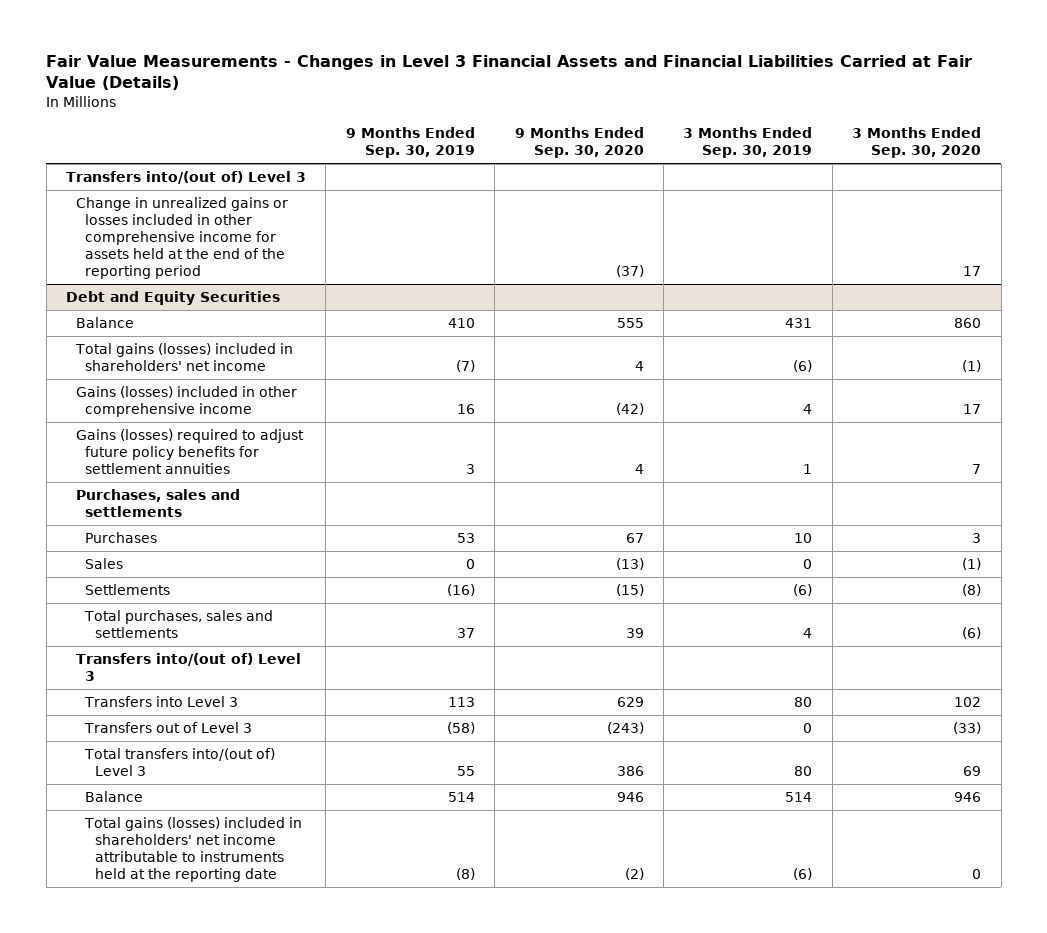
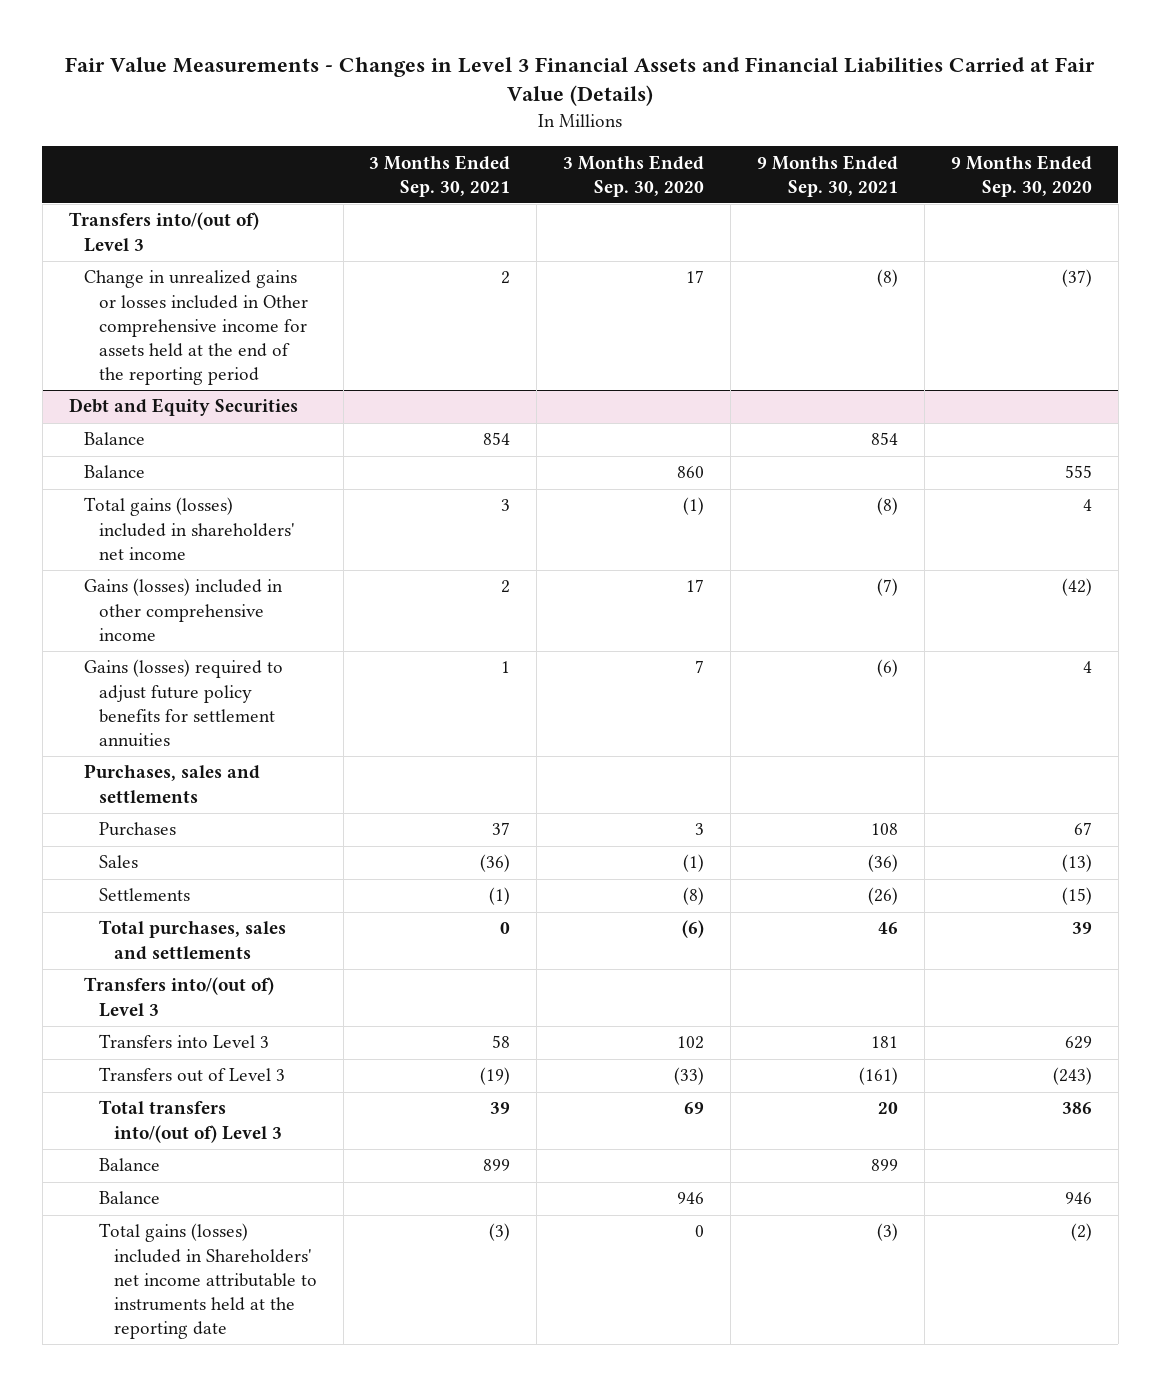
[345,127,475,159] 9 Months Ended Sep. 30, 2019 -> none
[683,127,813,159] 3 Months Ended Sep. 30, 2019 -> none
none -> [369,154,511,197] 3 Months Ended Sep. 30, 2021
none -> [756,154,898,197] 9 Months Ended Sep. 30, 2021
[75,197,288,280] Change in unrealized gains or losses included in other comprehensive income for assets held at the end of the reporting period -> [83,270,308,385] Change in unrealized gains or losses included in Other comprehensive income for assets held at the end of the reporting period
none -> [83,432,145,446] Balance
none -> [98,1158,160,1172] Balance
[84,817,303,883] Total gains (losses) included in shareholders' net income attributable to instruments held at the reporting date -> [98,1223,317,1339] Total gains (losses) included in Shareholders' net income attributable to instruments held at the reporting date

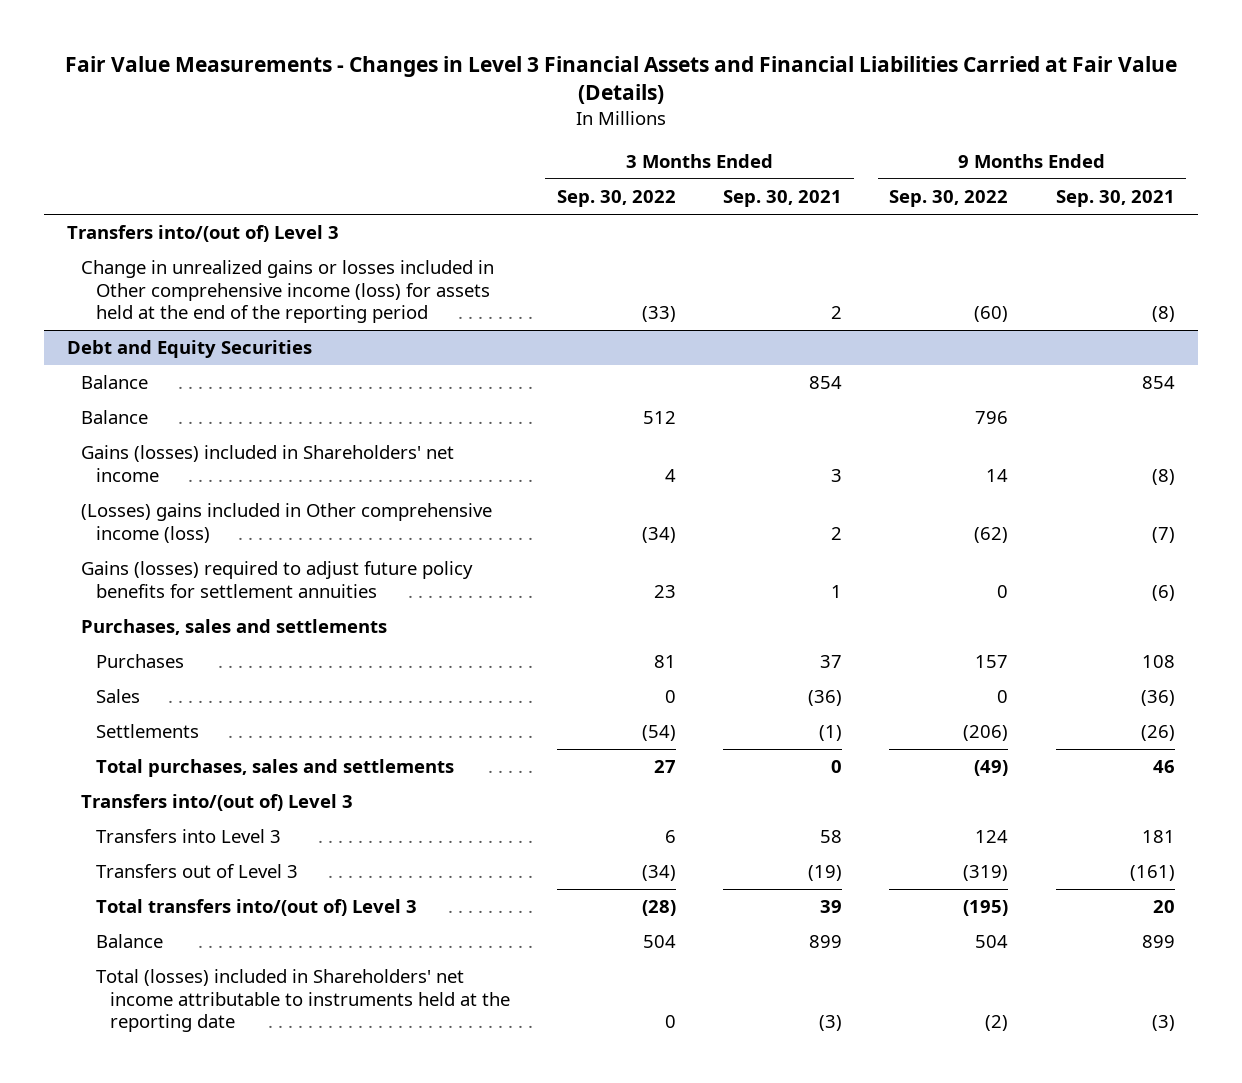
[563,154,705,197] 3 Months Ended Sep. 30, 2020 -> none
[950,154,1092,197] 9 Months Ended Sep. 30, 2020 -> none
none -> [557,190,677,208] Sep. 30, 2022
none -> [889,190,1009,208] Sep. 30, 2022
[83,270,308,385] Change in unrealized gains or losses included in Other comprehensive income for assets held at the end of the reporting period -> [81,260,495,324] Change in unrealized gains or losses included in Other comprehensive income (loss) for assets held at the end of the reporting period
[83,497,295,560] Total gains (losses) included in shareholders' net income -> [81,445,455,482] Gains (losses) included in Shareholders' net income
[83,578,283,641] Gains (losses) included in other comprehensive income -> [81,503,493,543] (Losses) gains included in Other comprehensive income (loss)
[98,1191,160,1205] Balance -> none
[98,1223,317,1339] Total gains (losses) included in Shareholders' net income attributable to instruments held at the reporting date -> [95,969,510,1033] Total (losses) included in Shareholders' net income attributable to instruments held at the reporting date

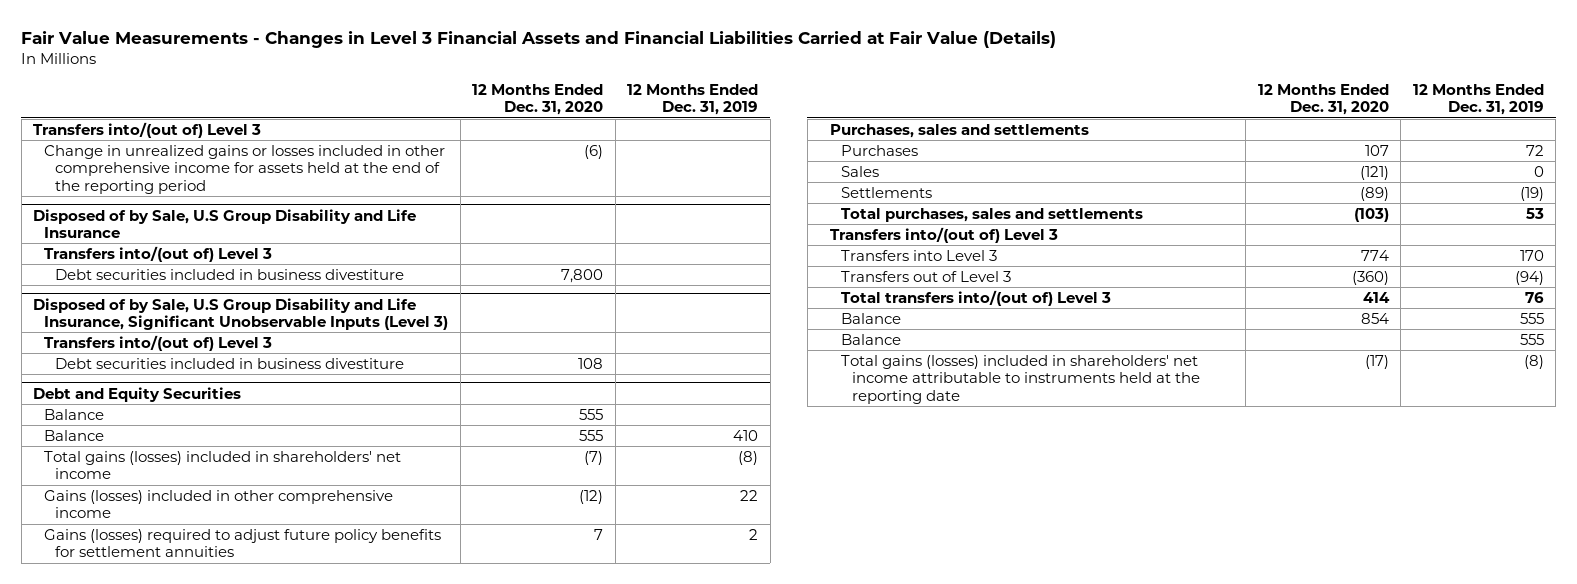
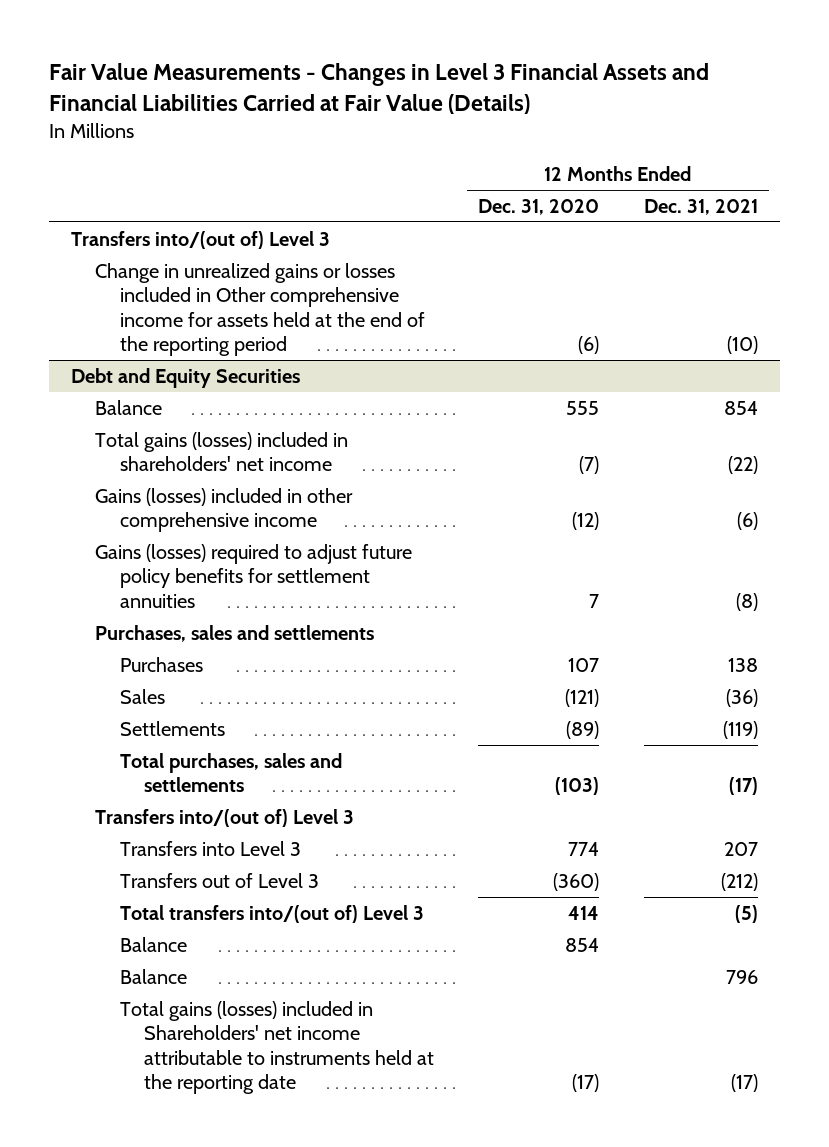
[627,83,759,116] 12 Months Ended Dec. 31, 2019 -> none
none -> [643,198,758,215] Dec. 31, 2021
[33,208,417,238] Disposed of by Sale, U.S Group Disability and Life Insurance -> none
[44,245,273,262] Transfers into/(out of) Level 3 -> none
[55,268,405,280] Debt securities included in business divestiture -> none
[33,297,449,330] Disposed of by Sale, U.S Group Disability and Life Insurance, Significant Unobservable Inputs (Level 3) -> none
[44,334,273,351] Transfers into/(out of) Level 3 -> none
[55,357,405,369] Debt securities included in business divestiture -> none
[44,144,446,194] Change in unrealized gains or losses included in other comprehensive income for assets held at the end of the reporting period -> [95,262,425,357] Change in unrealized gains or losses included in Other comprehensive income for assets held at the end of the reporting period
[44,429,105,441] Balance -> none
[840,354,1200,404] Total gains (losses) included in shareholders' net income attributable to instruments held at the reporting date -> [119,1000,435,1095] Total gains (losses) included in Shareholders' net income attributable to instruments held at the reporting date

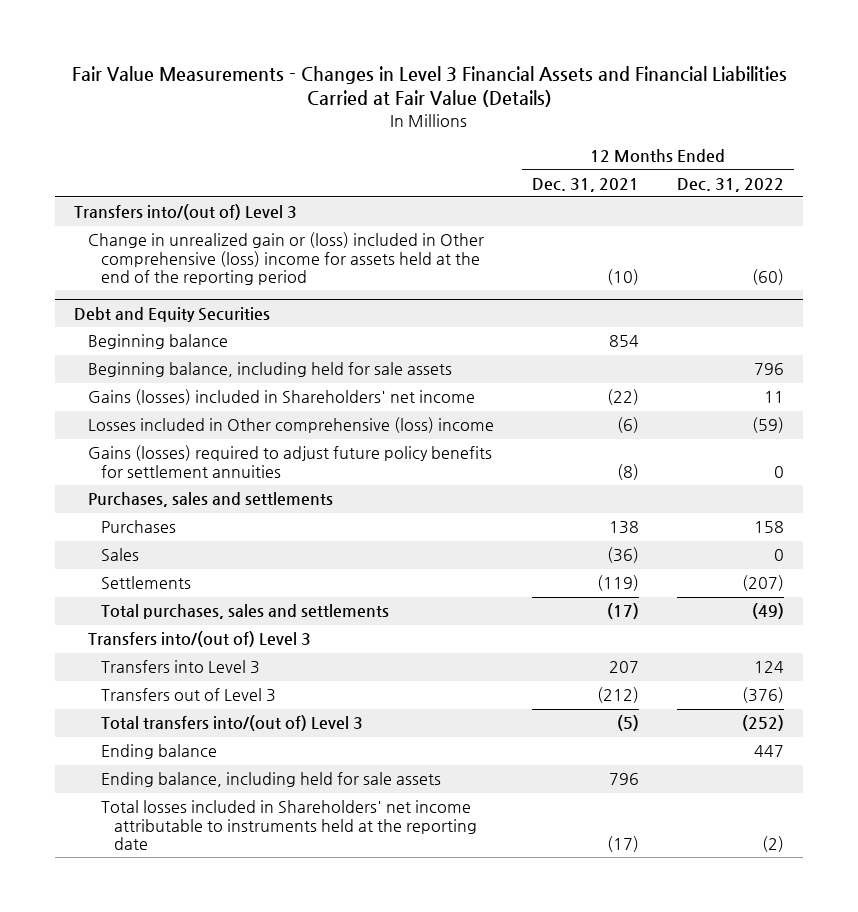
[478,198,600,215] Dec. 31, 2020 -> none
none -> [677,177,785,192] Dec. 31, 2022
[95,262,425,357] Change in unrealized gains or losses included in Other comprehensive income for assets held at the end of the reporting period -> [87,232,484,285] Change in unrealized gain or (loss) included in Other comprehensive (loss) income for assets held at the end of the reporting period
[95,399,163,415] Balance -> [87,334,228,350] Beginning balance
none -> [87,362,452,378] Beginning balance, including held for sale assets
[95,431,349,472] Total gains (losses) included in shareholders' net income -> [87,389,475,406] Gains (losses) included in Shareholders' net income
[95,487,354,533] Gains (losses) included in other comprehensive income -> [87,417,494,434] Losses included in Other comprehensive (loss) income
[119,936,187,952] Balance -> [101,744,218,760] Ending balance
[119,968,187,984] Balance -> [101,772,442,788] Ending balance, including held for sale assets
[119,1000,435,1095] Total gains (losses) included in Shareholders' net income attributable to instruments held at the reporting date -> [101,800,478,850] Total losses included in Shareholders' net income attributable to instruments held at the reporting date

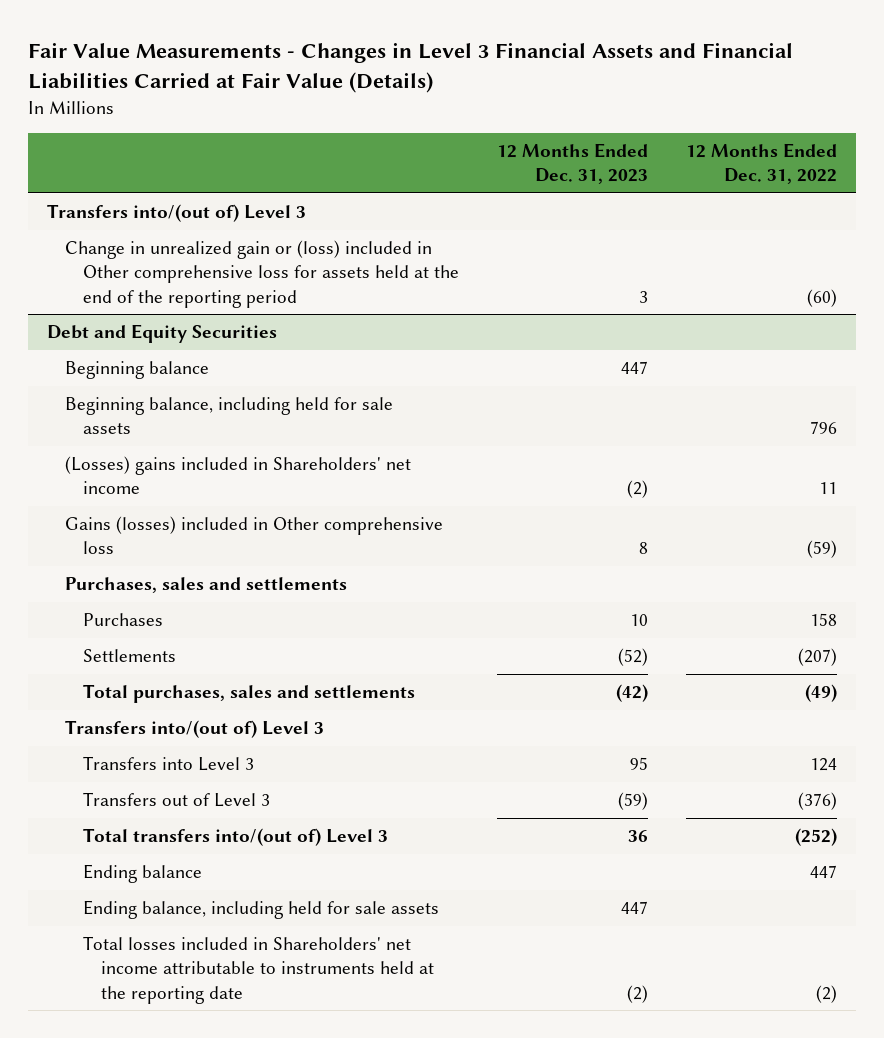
[531,177,639,192] Dec. 31, 2021 -> none
none -> [497,142,649,184] 12 Months Ended Dec. 31, 2023
[87,232,484,285] Change in unrealized gain or (loss) included in Other comprehensive (loss) income for assets held at the end of the reporting period -> [65,240,460,308] Change in unrealized gain or (loss) included in Other comprehensive loss for assets held at the end of the reporting period
[87,445,492,478] Gains (losses) required to adjust future policy benefits for settlement annuities -> none
[87,389,475,406] Gains (losses) included in Shareholders' net income -> [65,456,412,495] (Losses) gains included in Shareholders' net income
[87,417,494,434] Losses included in Other comprehensive (loss) income -> [65,516,444,555] Gains (losses) included in Other comprehensive loss
[101,548,140,562] Sales -> none

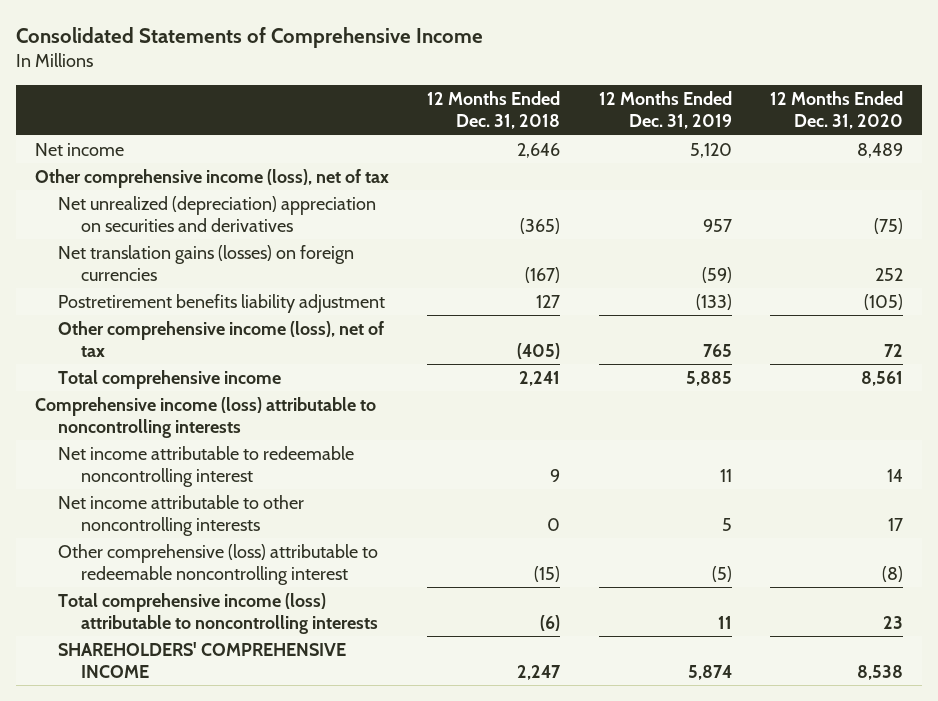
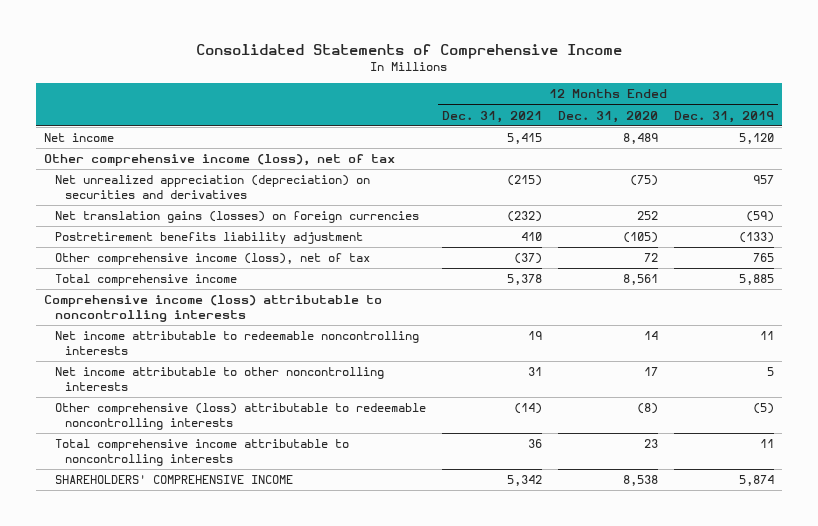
[427,91,561,130] 12 Months Ended Dec. 31, 2018 -> none
none -> [441,110,542,123] Dec. 31, 2021
[57,195,376,232] Net unrealized (depreciation) appreciation on securities and derivatives -> [54,175,370,200] Net unrealized appreciation (depreciation) on securities and derivatives
[57,445,354,487] Net income attributable to redeemable noncontrolling interest -> [54,331,419,356] Net income attributable to redeemable noncontrolling interests
[57,543,378,585] Other comprehensive (loss) attributable to redeemable noncontrolling interest -> [54,403,426,431] Other comprehensive (loss) attributable to redeemable noncontrolling interests
[57,592,378,634] Total comprehensive income (loss) attributable to noncontrolling interests -> [54,439,349,467] Total comprehensive income attributable to noncontrolling interests

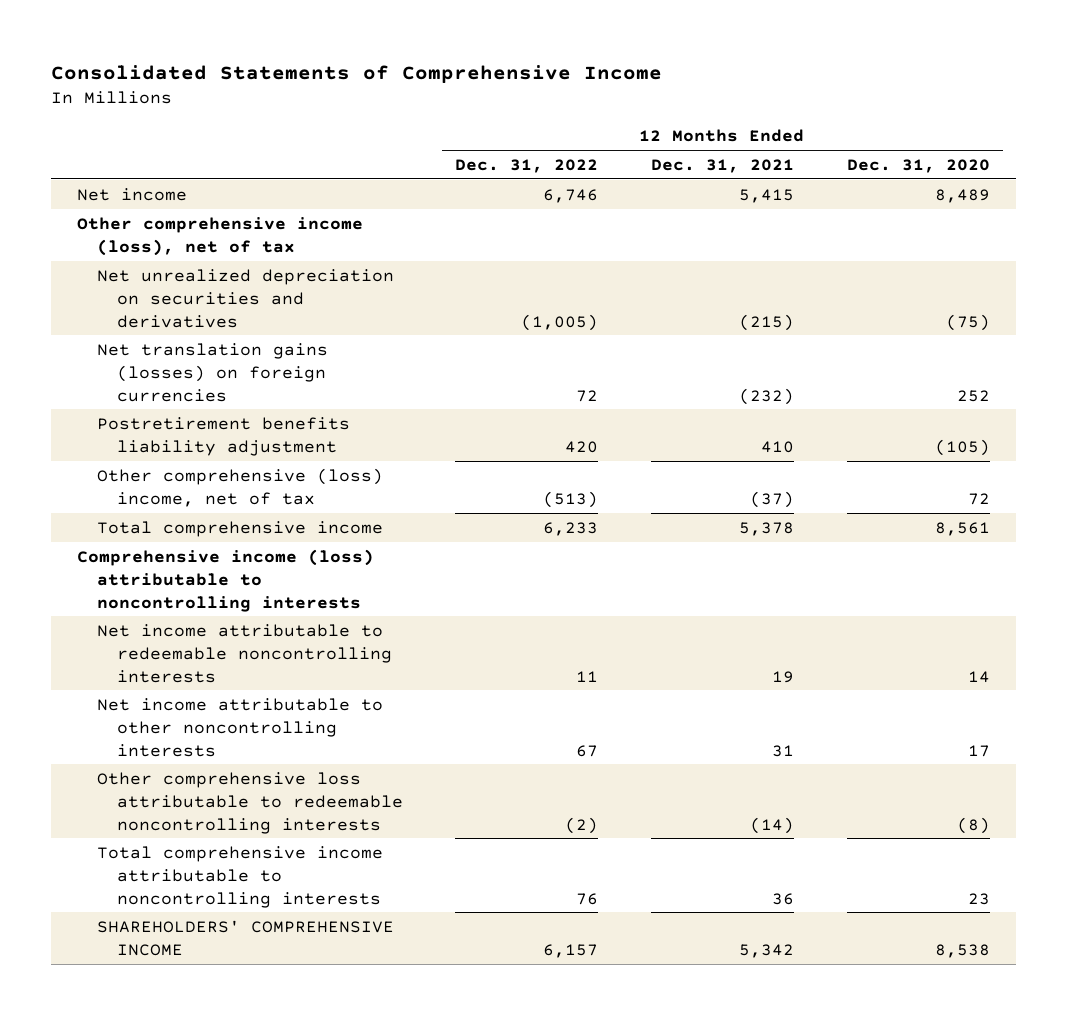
[674,110,775,123] Dec. 31, 2019 -> none
none -> [455,158,599,173] Dec. 31, 2022
[54,175,370,200] Net unrealized appreciation (depreciation) on securities and derivatives -> [96,268,394,328] Net unrealized depreciation on securities and derivatives
[54,253,370,266] Other comprehensive income (loss), net of tax -> [96,467,383,507] Other comprehensive (loss) income, net of tax
[54,403,426,431] Other comprehensive (loss) attributable to redeemable noncontrolling interests -> [96,771,403,834] Other comprehensive loss attributable to redeemable noncontrolling interests

